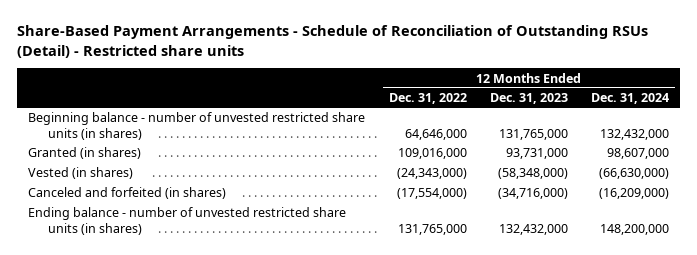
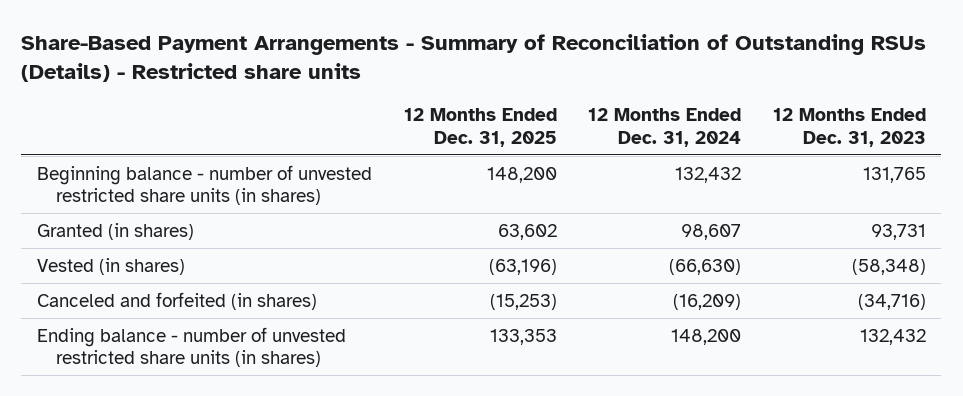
[16,25,648,58] Share-Based Payment Arrangements - Schedule of Reconciliation of Outstanding RSUs (Detail) - Restricted share units -> [21,34,927,82] Share-Based Payment Arrangements - Summary of Reconciliation of Outstanding RSUs (Details) - Restricted share units
[388,93,467,105] Dec. 31, 2022 -> none
none -> [403,108,557,147] 12 Months Ended Dec. 31, 2025
[498,128,568,140] 131,765,000 -> [862,166,926,183] 131,765
[599,128,669,140] 132,432,000 -> [675,166,742,183] 132,432
[505,148,568,160] 93,731,000 -> [870,223,926,240] 93,731
[606,148,669,160] 98,607,000 -> [681,223,742,240] 98,607
[497,168,568,180] (58,348,000) -> [851,258,926,275] (58,348)
[598,168,669,180] (66,630,000) -> [669,258,742,275] (66,630)
[497,188,568,200] (34,716,000) -> [857,293,926,310] (34,716)
[598,188,669,200] (16,209,000) -> [673,293,742,310] (16,209)
[498,223,568,235] 132,432,000 -> [859,328,926,345] 132,432
[599,223,669,235] 148,200,000 -> [671,328,742,345] 148,200

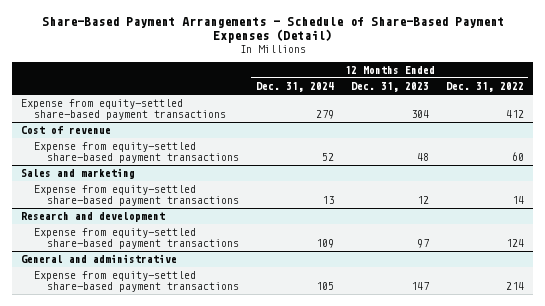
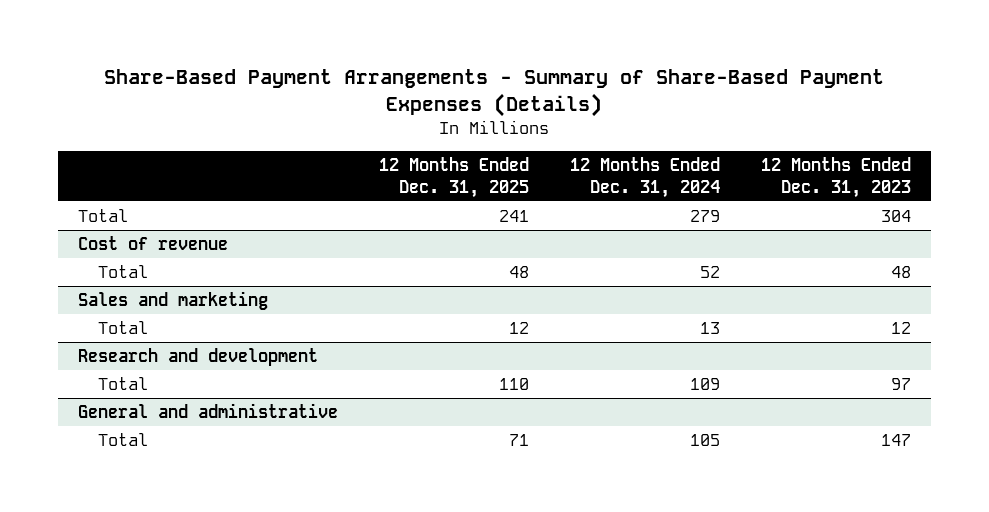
[41,17,504,44] Share-Based Payment Arrangements - Schedule of Share-Based Payment Expenses (Detail) -> [104,69,885,117] Share-Based Payment Arrangements - Summary of Share-Based Payment Expenses (Details)
[446,82,525,93] Dec. 31, 2022 -> none
none -> [379,156,530,198] 12 Months Ended Dec. 31, 2025
[20,99,226,121] Expense from equity-settled share-based payment transactions -> [78,209,129,223] Total
[33,142,239,164] Expense from equity-settled share-based payment transactions -> [97,265,148,279] Total
[33,185,239,207] Expense from equity-settled share-based payment transactions -> [97,321,148,335] Total
[33,228,239,250] Expense from equity-settled share-based payment transactions -> [97,377,148,391] Total
[33,271,239,293] Expense from equity-settled share-based payment transactions -> [97,433,148,447] Total

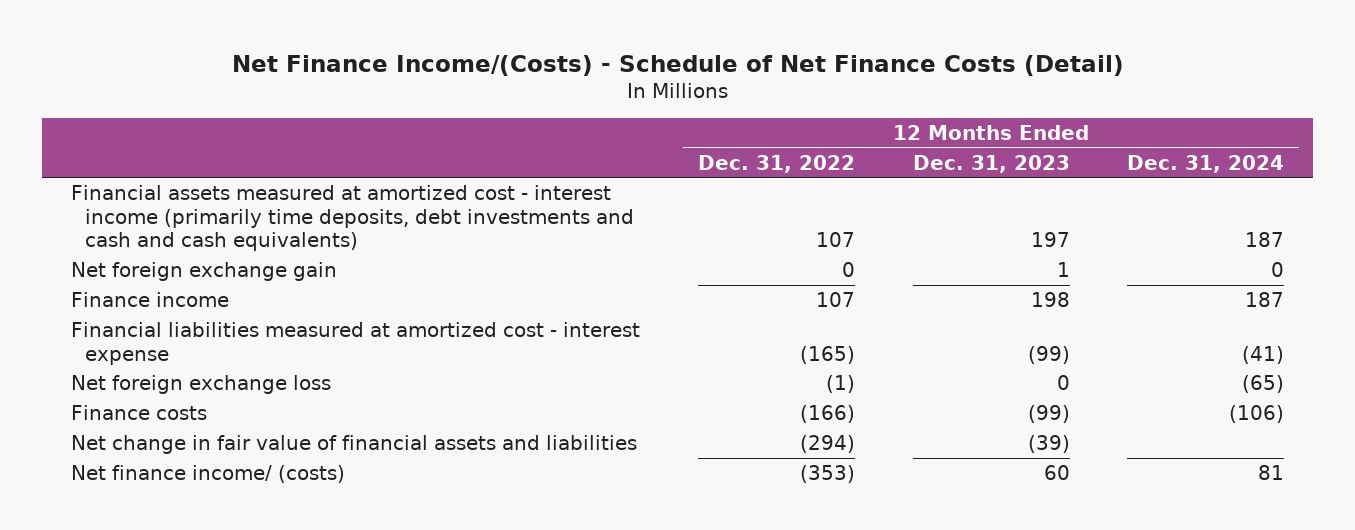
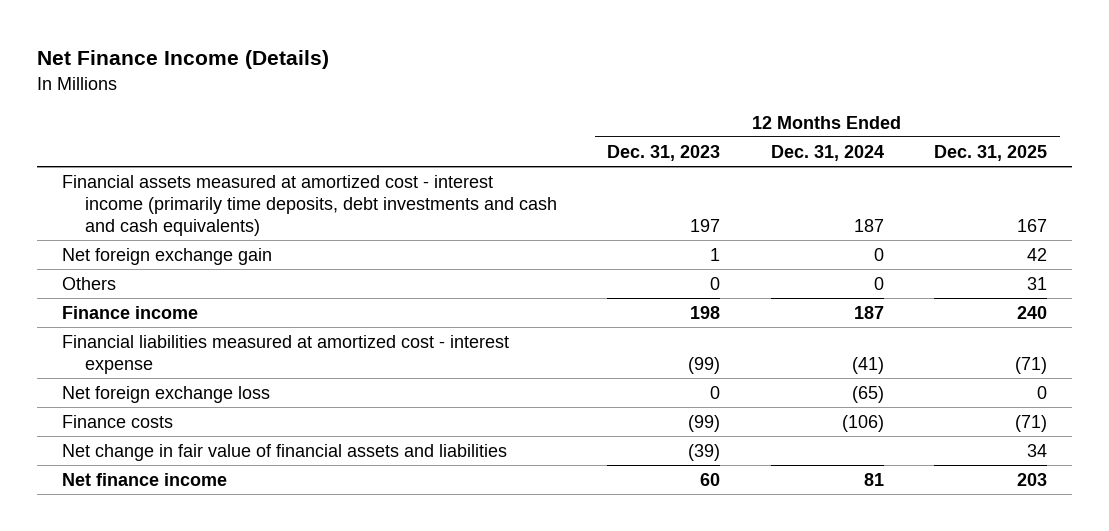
[231,55,1124,77] Net Finance Income/(Costs) - Schedule of Net Finance Costs (Detail) -> [36,49,329,69] Net Finance Income (Details)
[697,154,855,173] Dec. 31, 2022 -> none
none -> [934,144,1048,161] Dec. 31, 2025
none -> [61,276,116,290] Others
[71,464,346,483] Net finance income/ (costs) -> [61,472,227,486] Net finance income

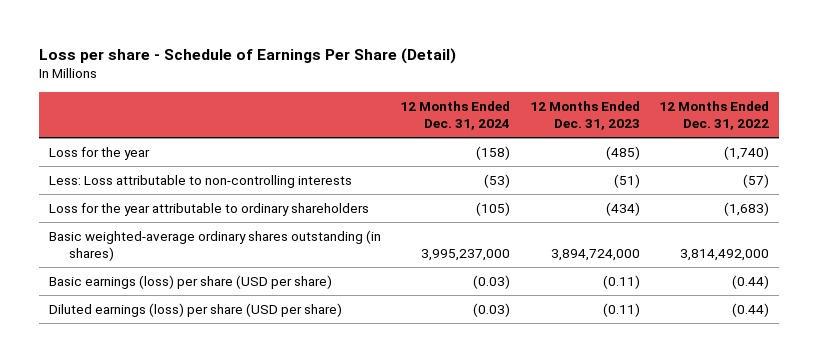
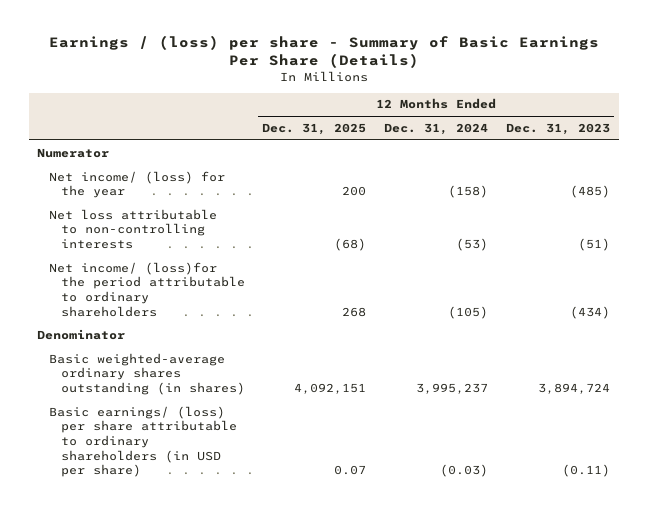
[38,47,456,64] Loss per share - Schedule of Earnings Per Share (Detail) -> [48,34,599,68] Earnings / (loss) per share - Summary of Basic Earnings Per Share (Details)
[659,100,770,131] 12 Months Ended Dec. 31, 2022 -> none
none -> [262,122,367,135] Dec. 31, 2025
[48,302,342,317] Diluted earnings (loss) per share (USD per share) -> none
none -> [37,147,110,158] Numerator
[48,146,150,160] Loss for the year -> [49,170,226,199] Net income/ (loss) for the year
[48,174,352,188] Less: Loss attributable to non-controlling interests -> [49,208,218,250] Net loss attributable to non-controlling interests
[48,202,369,216] Loss for the year attributable to ordinary shareholders -> [49,261,245,317] Net income/ (loss)for the period attributable to ordinary shareholders
none -> [37,328,126,340] Denominator
[421,249,511,262] 3,995,237,000 -> [416,383,489,395] 3,995,237
[550,249,640,262] 3,894,724,000 -> [537,383,610,395] 3,894,724
[48,274,332,289] Basic earnings (loss) per share (USD per share) -> [49,405,237,478] Basic earnings/ (loss) per share attributable to ordinary shareholders (in USD per share)

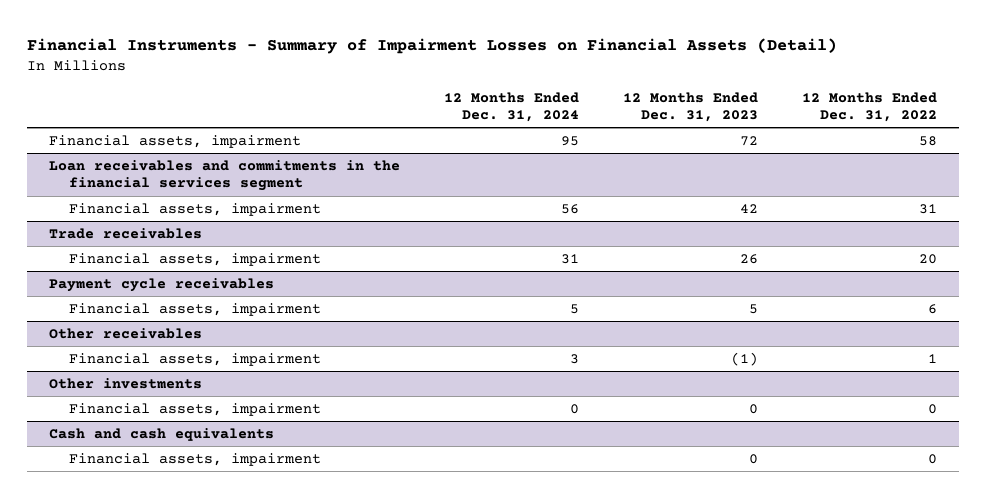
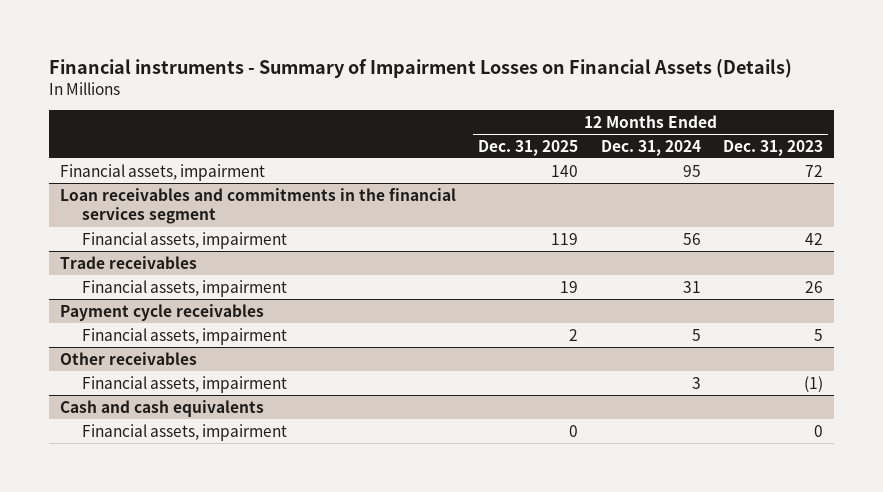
[26,37,837,54] Financial Instruments - Summary of Impairment Losses on Financial Assets (Detail) -> [49,58,793,78] Financial instruments - Summary of Impairment Losses on Financial Assets (Details)
[801,91,937,123] 12 Months Ended Dec. 31, 2022 -> none
none -> [478,139,579,156] Dec. 31, 2025
[48,377,202,389] Other investments -> none
[69,402,322,416] Financial assets, impairment -> none

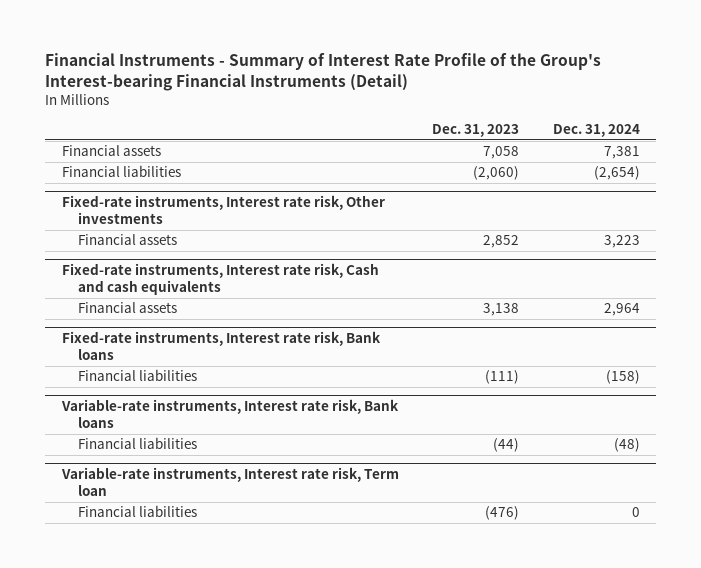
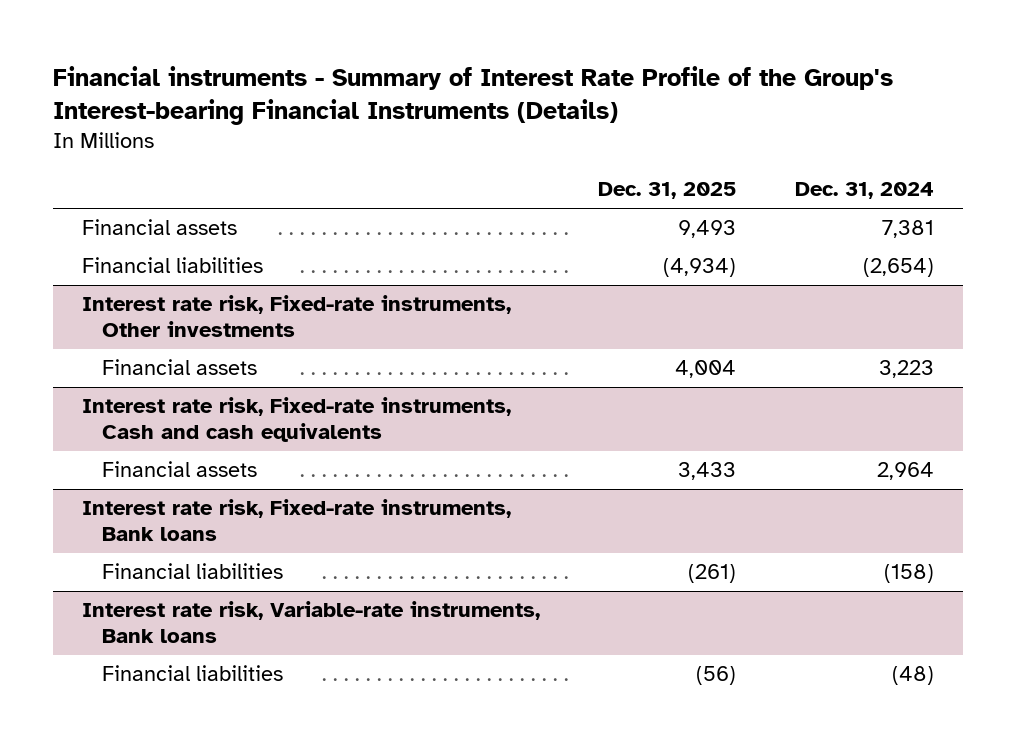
[44,52,601,91] Financial Instruments - Summary of Interest Rate Profile of the Group's Interest-bearing Financial Instruments (Detail) -> [52,65,893,126] Financial instruments - Summary of Interest Rate Profile of the Group's Interest-bearing Financial Instruments (Details)
[432,124,520,138] Dec. 31, 2023 -> none
none -> [598,182,737,200] Dec. 31, 2025
[61,194,385,225] Fixed-rate instruments, Interest rate risk, Other investments -> [81,295,511,338] Interest rate risk, Fixed-rate instruments, Other investments
[61,262,379,296] Fixed-rate instruments, Interest rate risk, Cash and cash equivalents -> [81,397,511,443] Interest rate risk, Fixed-rate instruments, Cash and cash equivalents
[61,330,381,361] Fixed-rate instruments, Interest rate risk, Bank loans -> [81,499,511,542] Interest rate risk, Fixed-rate instruments, Bank loans
[60,398,399,429] Variable-rate instruments, Interest rate risk, Bank loans -> [81,601,540,644] Interest rate risk, Variable-rate instruments, Bank loans
[60,466,399,497] Variable-rate instruments, Interest rate risk, Term loan -> none
[78,505,198,518] Financial liabilities -> none

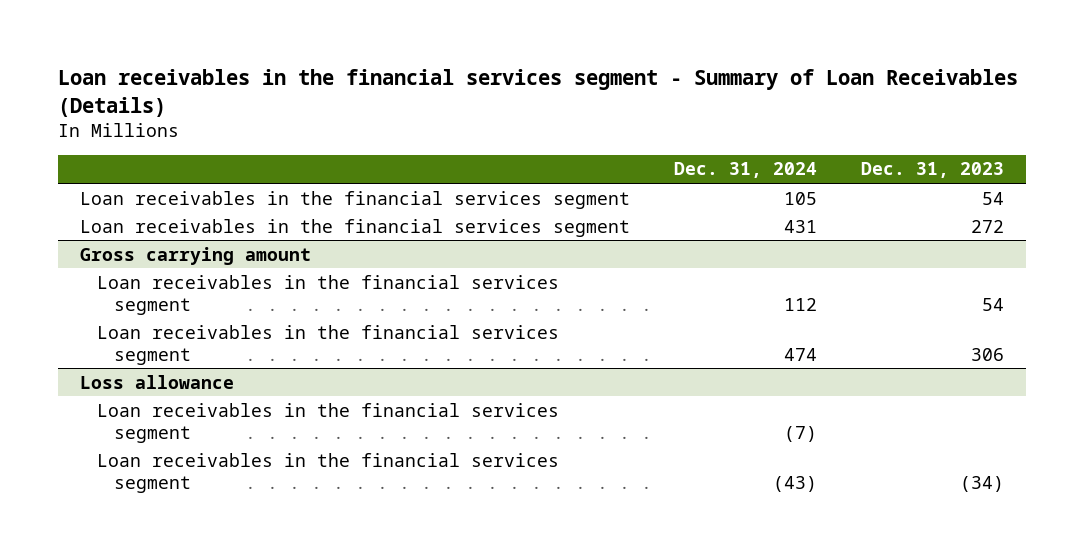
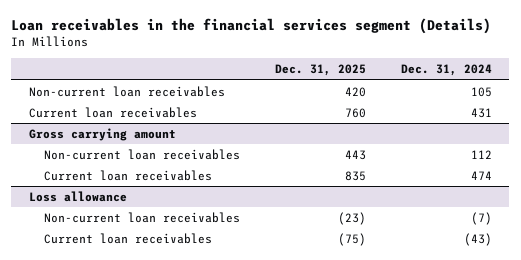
[57,69,1018,117] Loan receivables in the financial services segment - Summary of Loan Receivables (Details) -> [11,18,492,35] Loan receivables in the financial services segment (Details)
[860,162,1004,179] Dec. 31, 2023 -> none
none -> [274,64,366,77] Dec. 31, 2025
[79,190,630,209] Loan receivables in the financial services segment -> [28,85,225,97] Non-current loan receivables
[79,218,630,237] Loan receivables in the financial services segment -> [28,106,197,118] Current loan receivables
[96,274,559,315] Loan receivables in the financial services segment -> [43,148,240,160] Non-current loan receivables
[96,324,559,365] Loan receivables in the financial services segment -> [43,169,212,181] Current loan receivables
[96,402,559,443] Loan receivables in the financial services segment -> [43,211,240,223] Non-current loan receivables
[96,452,559,493] Loan receivables in the financial services segment -> [43,232,212,244] Current loan receivables

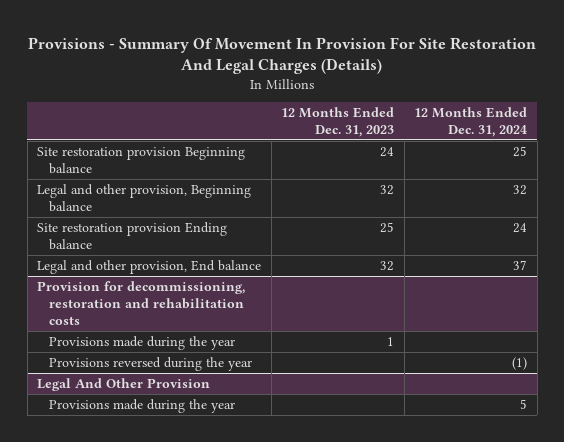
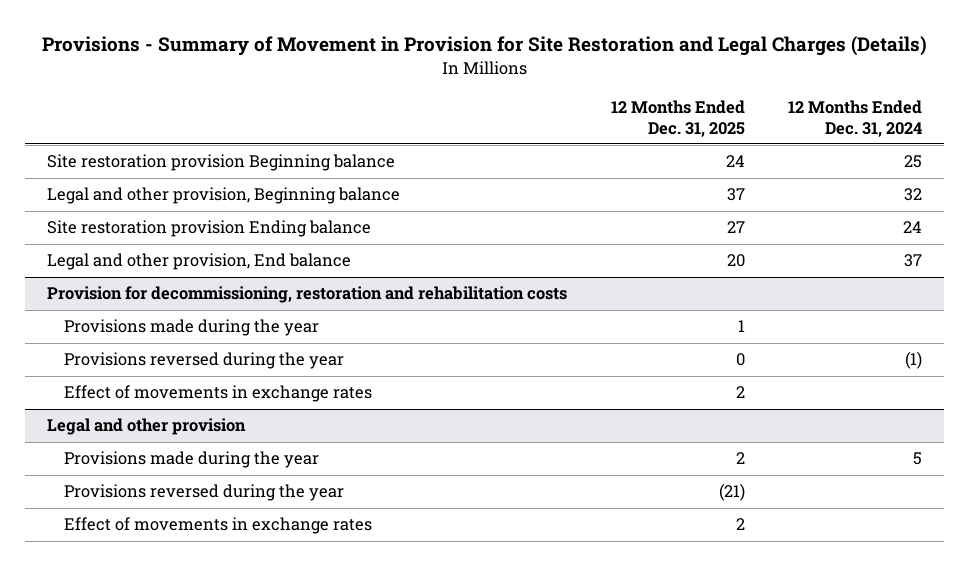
[28,36,537,74] Provisions - Summary Of Movement In Provision For Site Restoration And Legal Charges (Details) -> [41,36,927,57] Provisions - Summary of Movement in Provision for Site Restoration and Legal Charges (Details)
[281,107,395,138] 12 Months Ended Dec. 31, 2023 -> none
none -> [610,99,745,137] 12 Months Ended Dec. 31, 2025
none -> [64,385,373,403] Effect of movements in exchange rates
[37,377,211,391] Legal And Other Provision -> [47,418,247,436] Legal and other provision
none -> [64,484,345,502] Provisions reversed during the year
none -> [64,517,373,535] Effect of movements in exchange rates

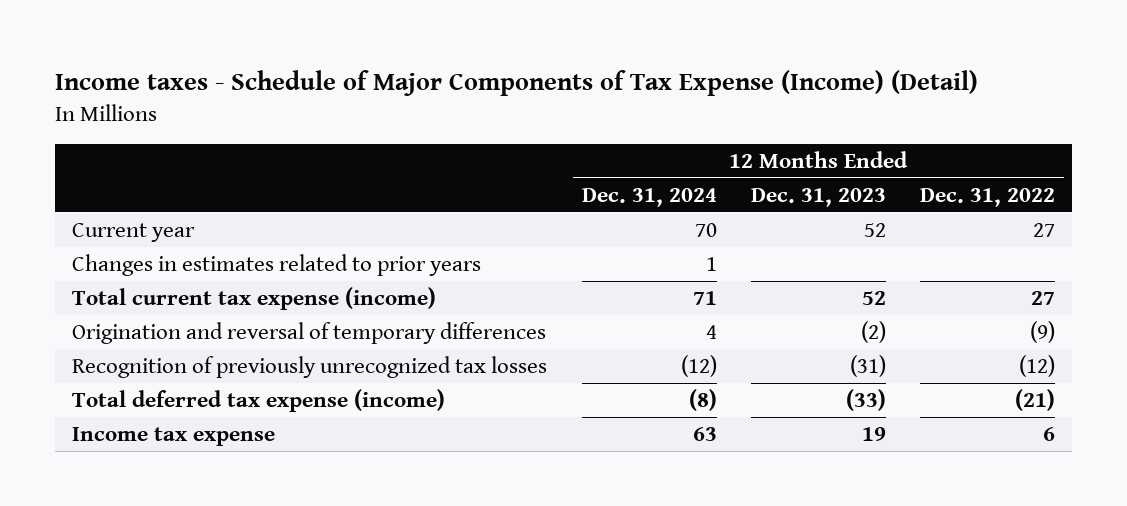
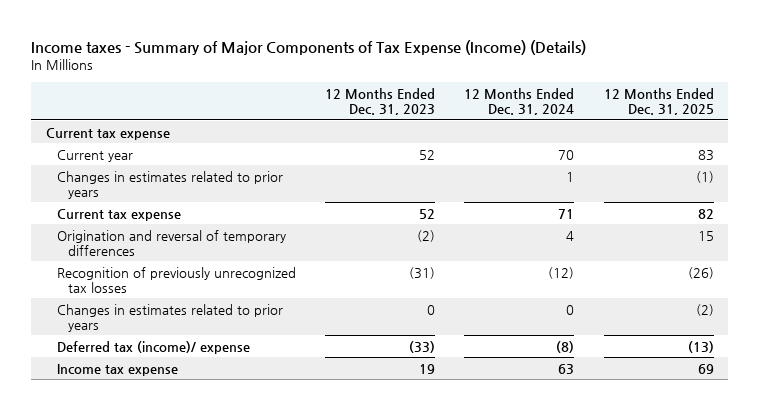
[55,70,979,97] Income taxes - Schedule of Major Components of Tax Expense (Income) (Detail) -> [31,39,587,55] Income taxes - Summary of Major Components of Tax Expense (Income) (Details)
[920,187,1056,207] Dec. 31, 2022 -> none
none -> [603,87,714,116] 12 Months Ended Dec. 31, 2025
none -> [46,127,171,140] Current tax expense
[72,287,437,311] Total current tax expense (income) -> [57,208,182,221] Current tax expense
none -> [57,303,284,333] Changes in estimates related to prior years
[72,389,446,413] Total deferred tax expense (income) -> [57,340,251,354] Deferred tax (income)/ expense

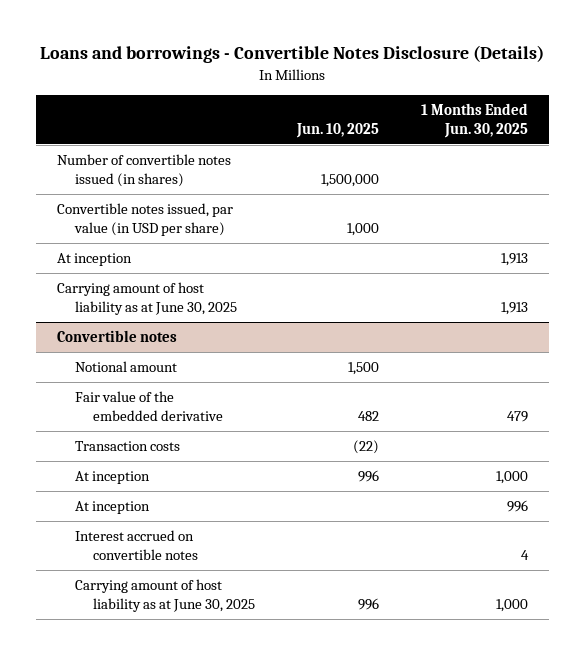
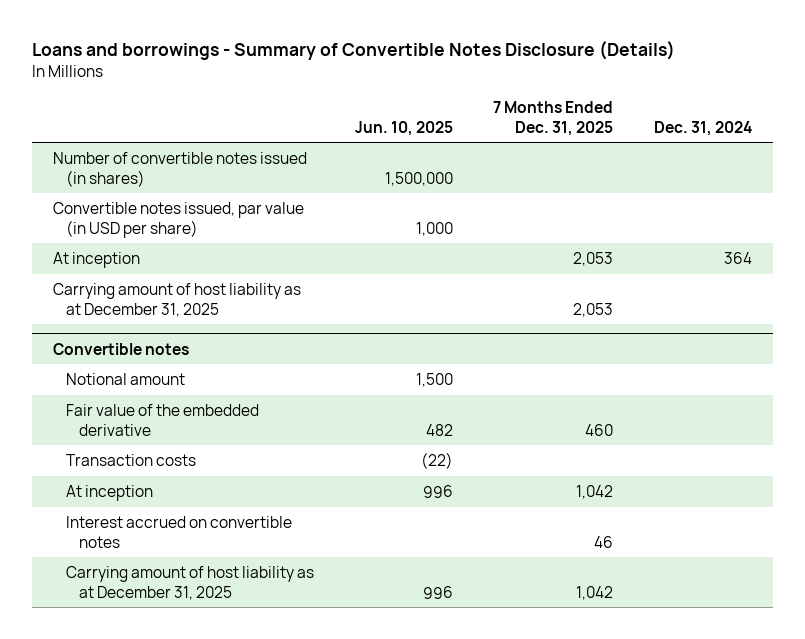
[40,45,545,64] Loans and borrowings - Convertible Notes Disclosure (Details) -> [32,40,676,60] Loans and borrowings - Summary of Convertible Notes Disclosure (Details)
[421,103,529,138] 1 Months Ended Jun. 30, 2025 -> none
none -> [493,100,614,136] 7 Months Ended Dec. 31, 2025
none -> [654,120,753,136] Dec. 31, 2024
[56,282,237,316] Carrying amount of host liability as at June 30, 2025 -> [52,282,301,317] Carrying amount of host liability as at December 31, 2025
[74,501,150,515] At inception -> none
[74,579,255,613] Carrying amount of host liability as at June 30, 2025 -> [65,565,314,600] Carrying amount of host liability as at December 31, 2025

